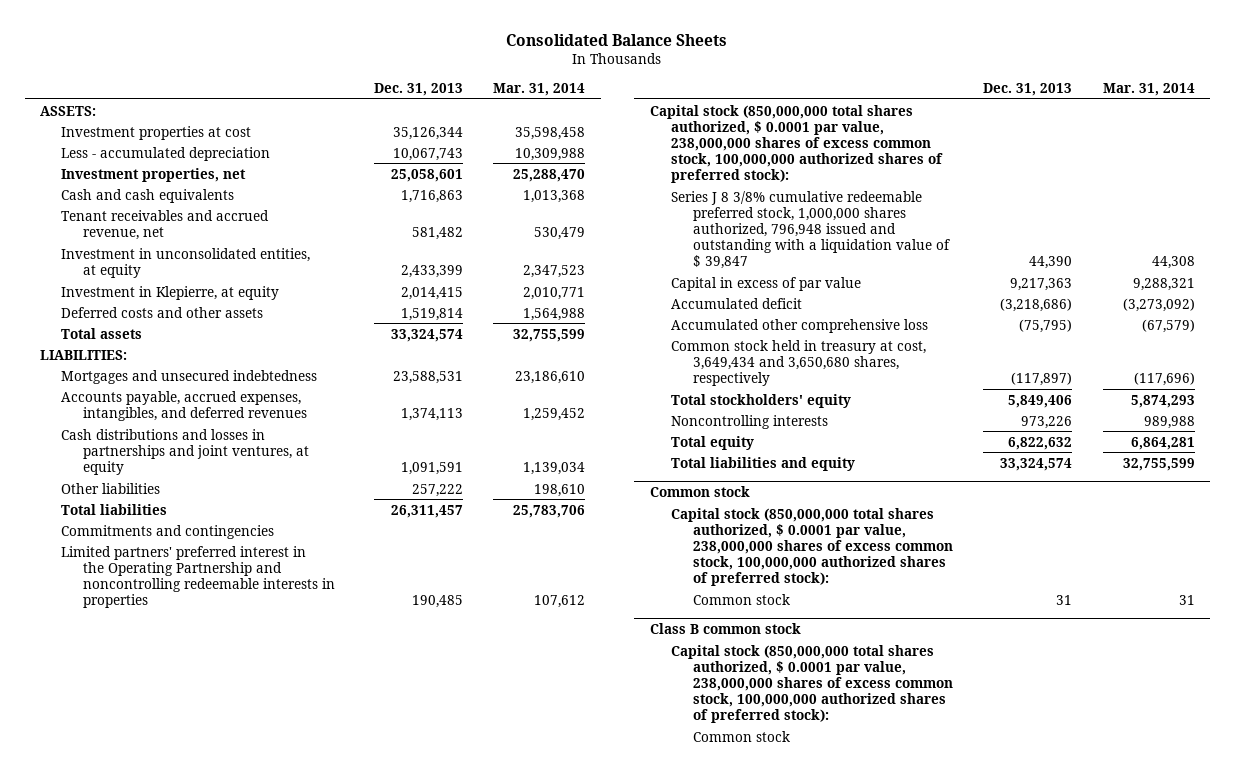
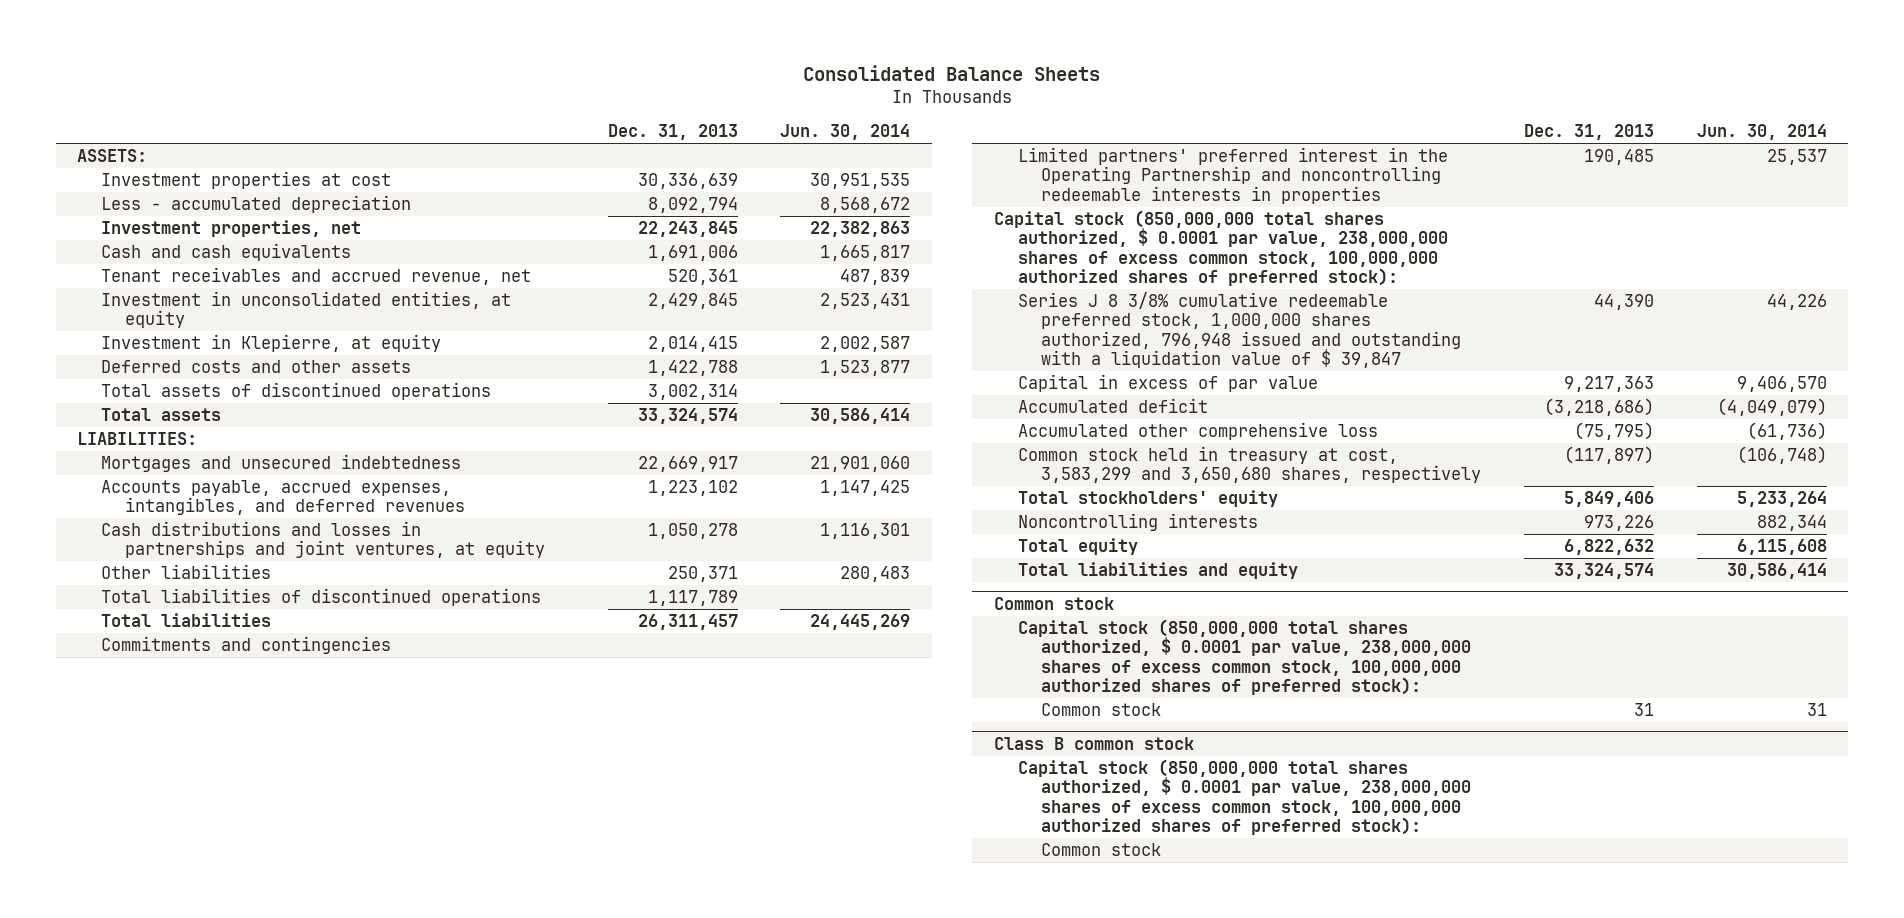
[493,82,586,96] Mar. 31, 2014 -> none
none -> [780,124,911,141] Jun. 30, 2014
[392,126,463,140] 35,126,344 -> [637,173,738,190] 30,336,639
[392,147,463,161] 10,067,743 -> [647,197,738,214] 8,092,794
[390,168,463,182] 25,058,601 -> [637,221,738,238] 22,243,845
[400,189,463,203] 1,716,863 -> [647,245,738,262] 1,691,006
[411,226,463,240] 581,482 -> [667,269,738,286] 520,361
[400,264,463,278] 2,433,399 -> [647,293,738,310] 2,429,845
[400,307,463,321] 1,519,814 -> [647,360,738,377] 1,422,788
none -> [100,382,491,401] Total assets of discontinued operations
[392,370,463,384] 23,588,531 -> [637,456,738,473] 22,669,917
[400,407,463,421] 1,374,113 -> [647,480,738,497] 1,223,102
[400,461,463,475] 1,091,591 -> [647,523,738,540] 1,050,278
[411,483,463,497] 257,222 -> [667,566,738,583] 250,371
none -> [100,588,541,607] Total liabilities of discontinued operations
[671,339,927,386] Common stock held in treasury at cost, 3,649,434 and 3,650,680 shares, respectively -> [1017,446,1482,484] Common stock held in treasury at cost, 3,583,299 and 3,650,680 shares, respectively

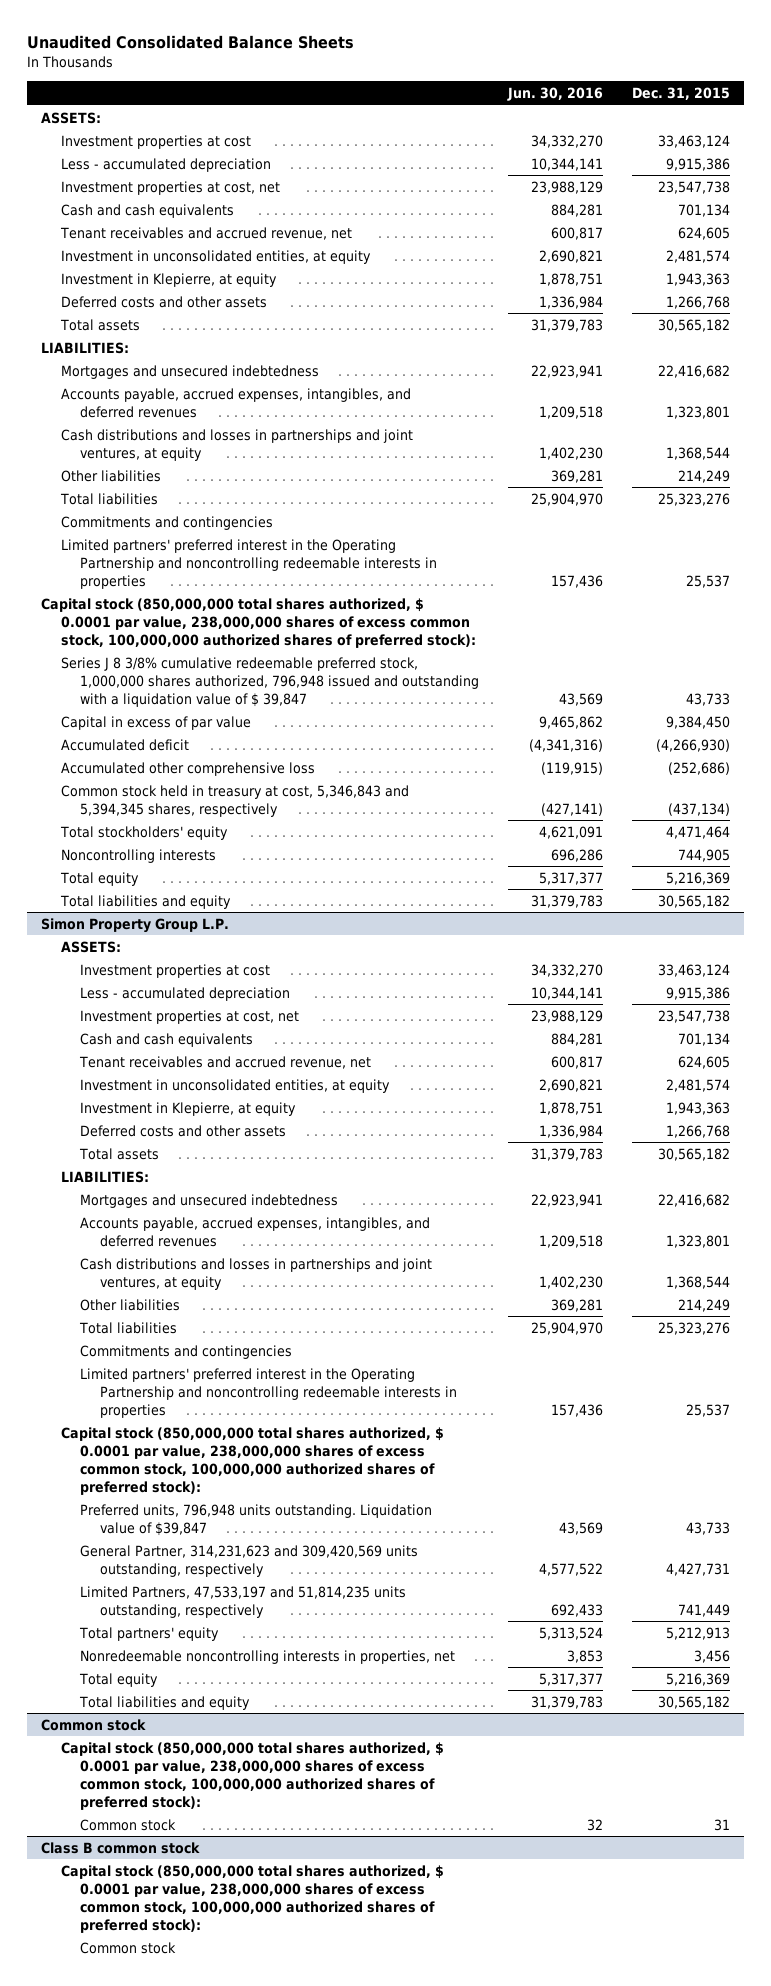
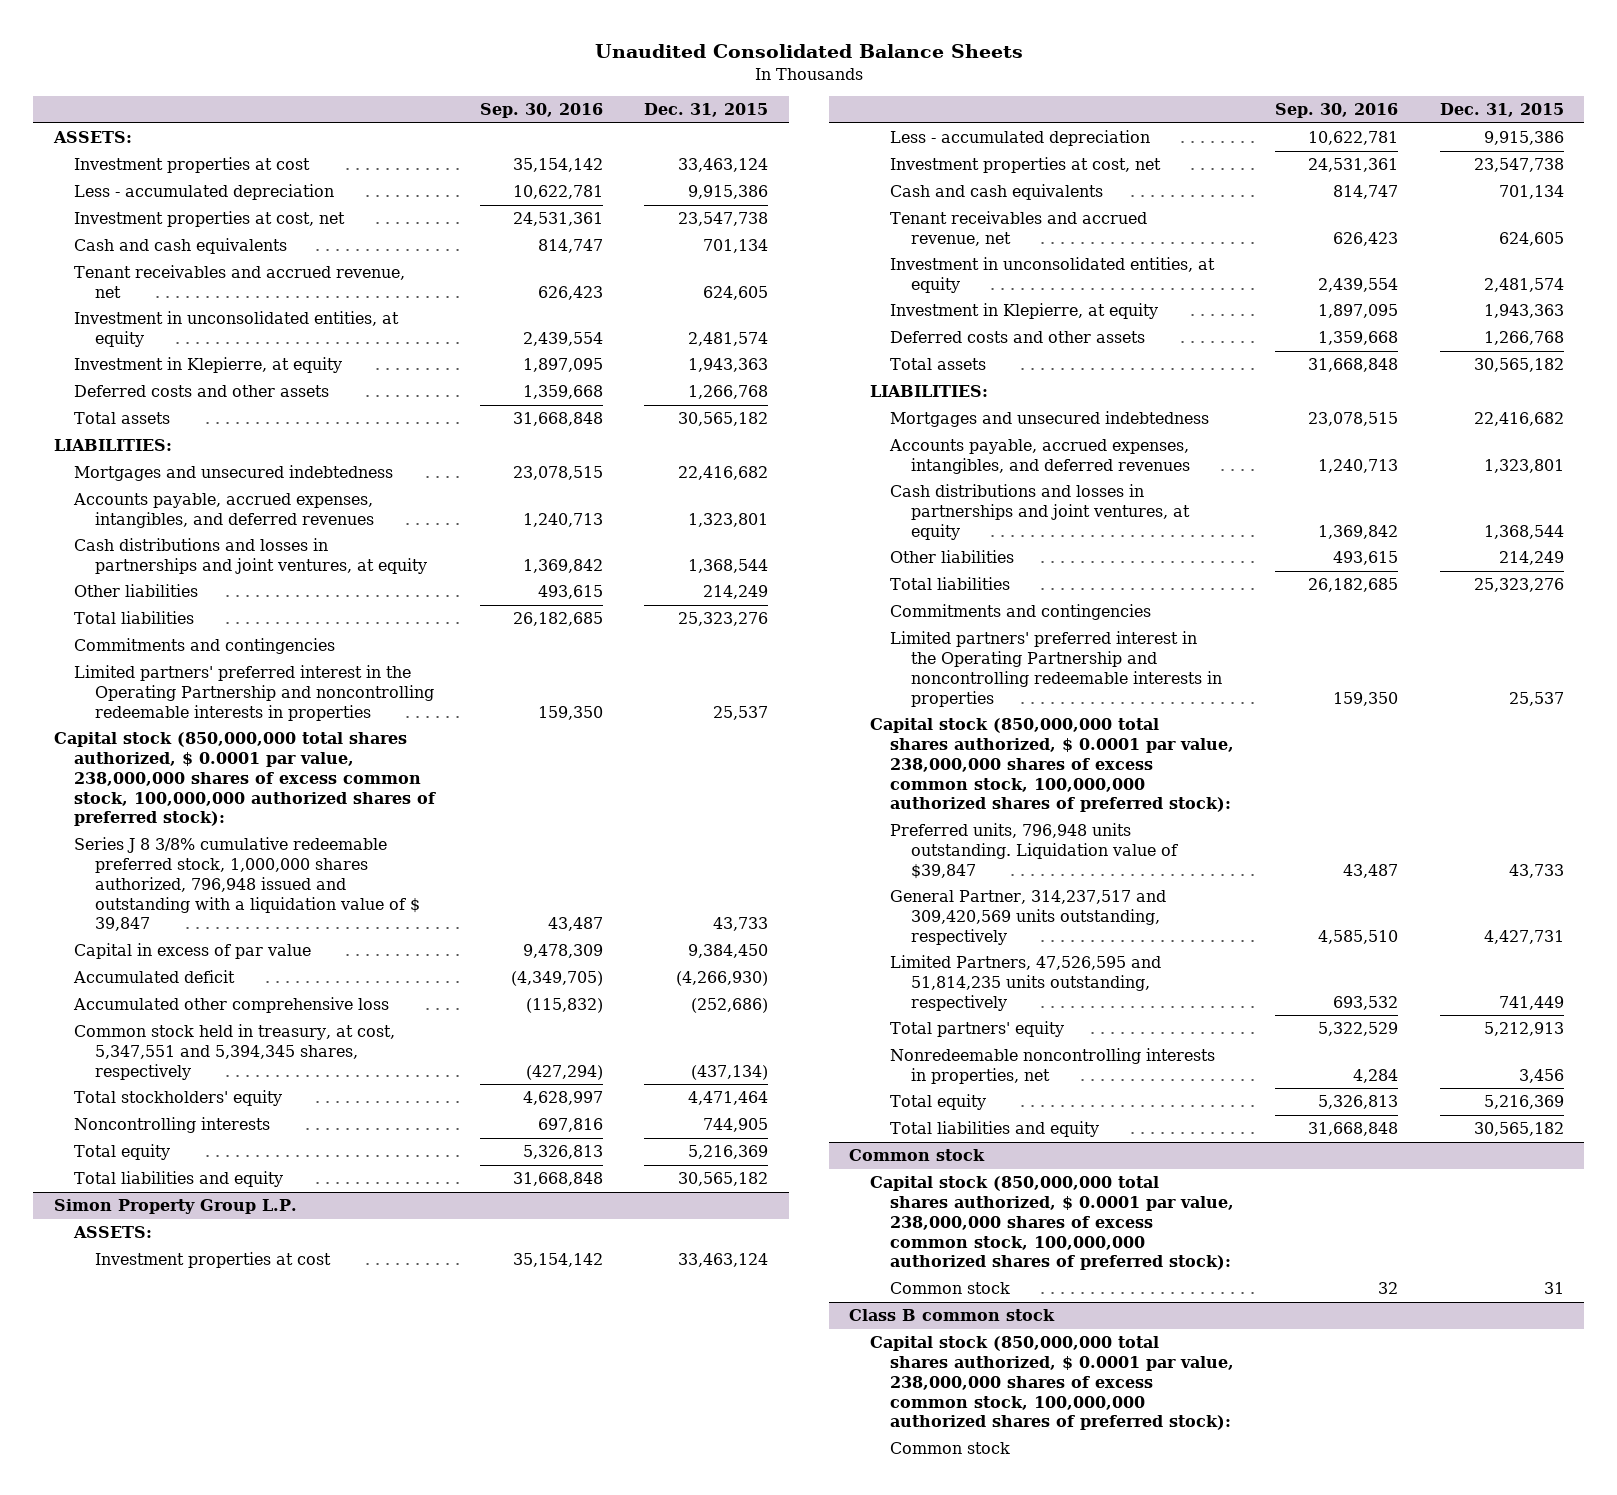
[507,87,604,102] Jun. 30, 2016 -> none
none -> [480,103,604,119] Sep. 30, 2016
[60,784,409,817] Common stock held in treasury at cost, 5,346,843 and 5,394,345 shares, respectively -> [74,1024,396,1080] Common stock held in treasury, at cost, 5,347,551 and 5,394,345 shares, respectively
[80,1544,419,1577] General Partner, 314,231,623 and 309,420,569 units outstanding, respectively -> [890,890,1167,945] General Partner, 314,237,517 and 309,420,569 units outstanding, respectively
[80,1585,407,1618] Limited Partners, 47,533,197 and 51,814,235 units outstanding, respectively -> [890,955,1162,1011] Limited Partners, 47,526,595 and 51,814,235 units outstanding, respectively

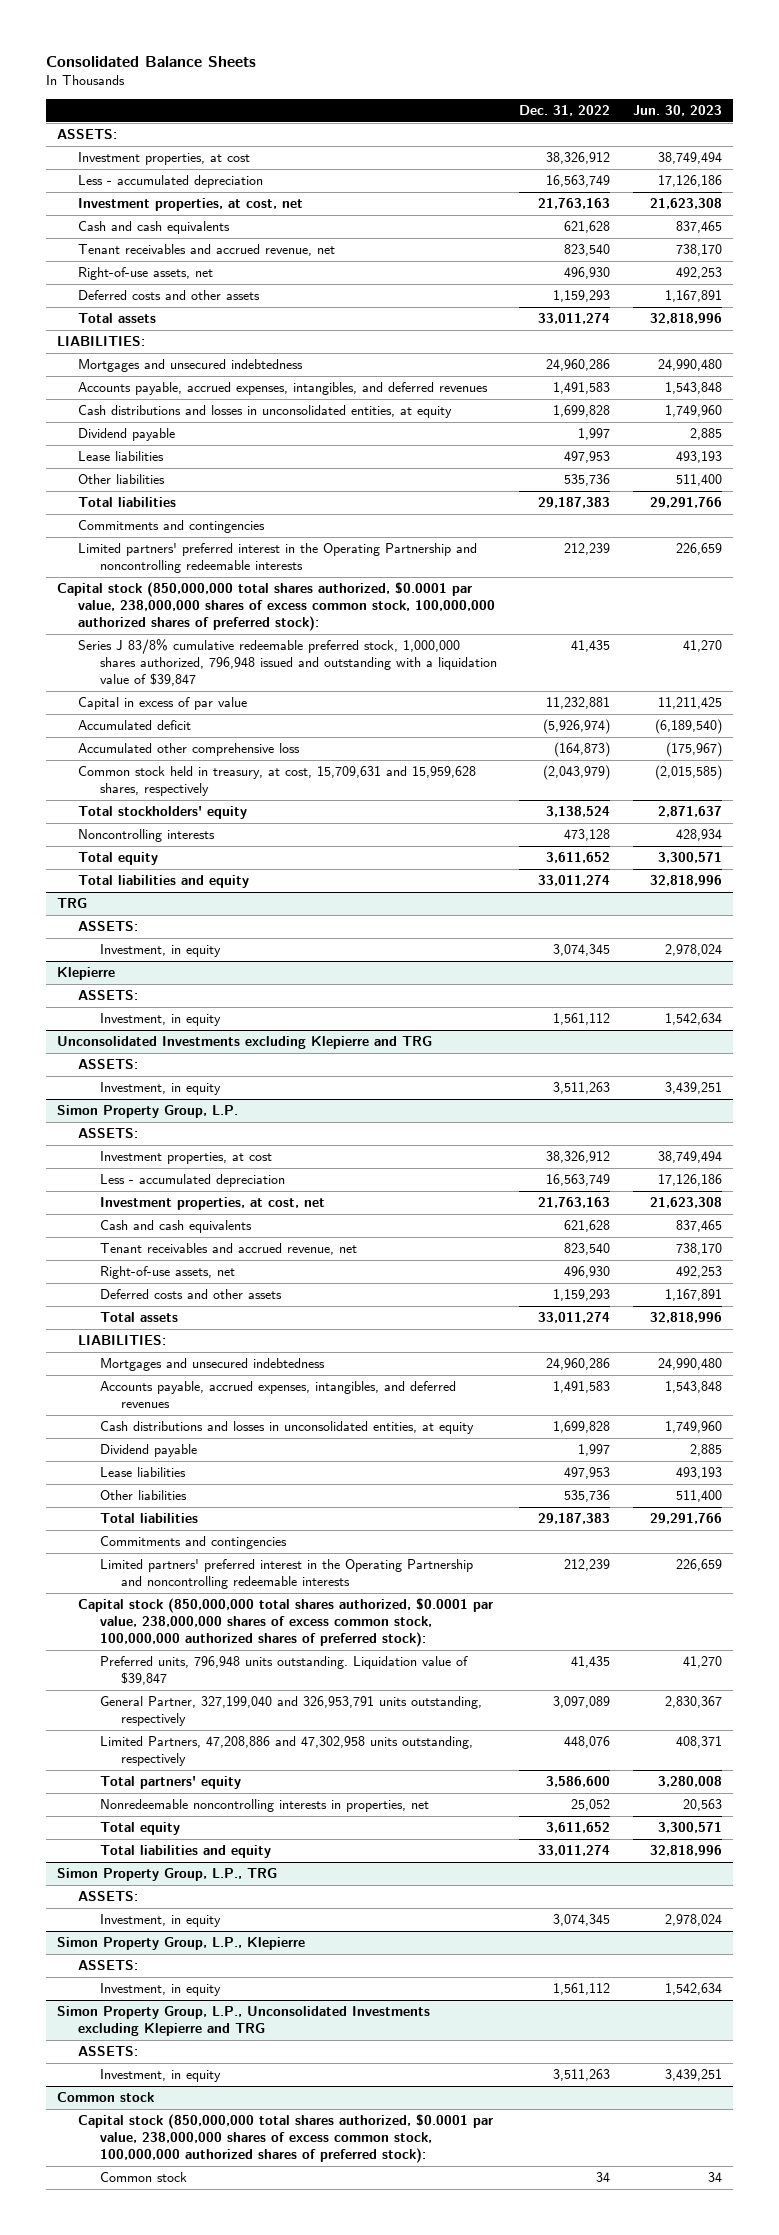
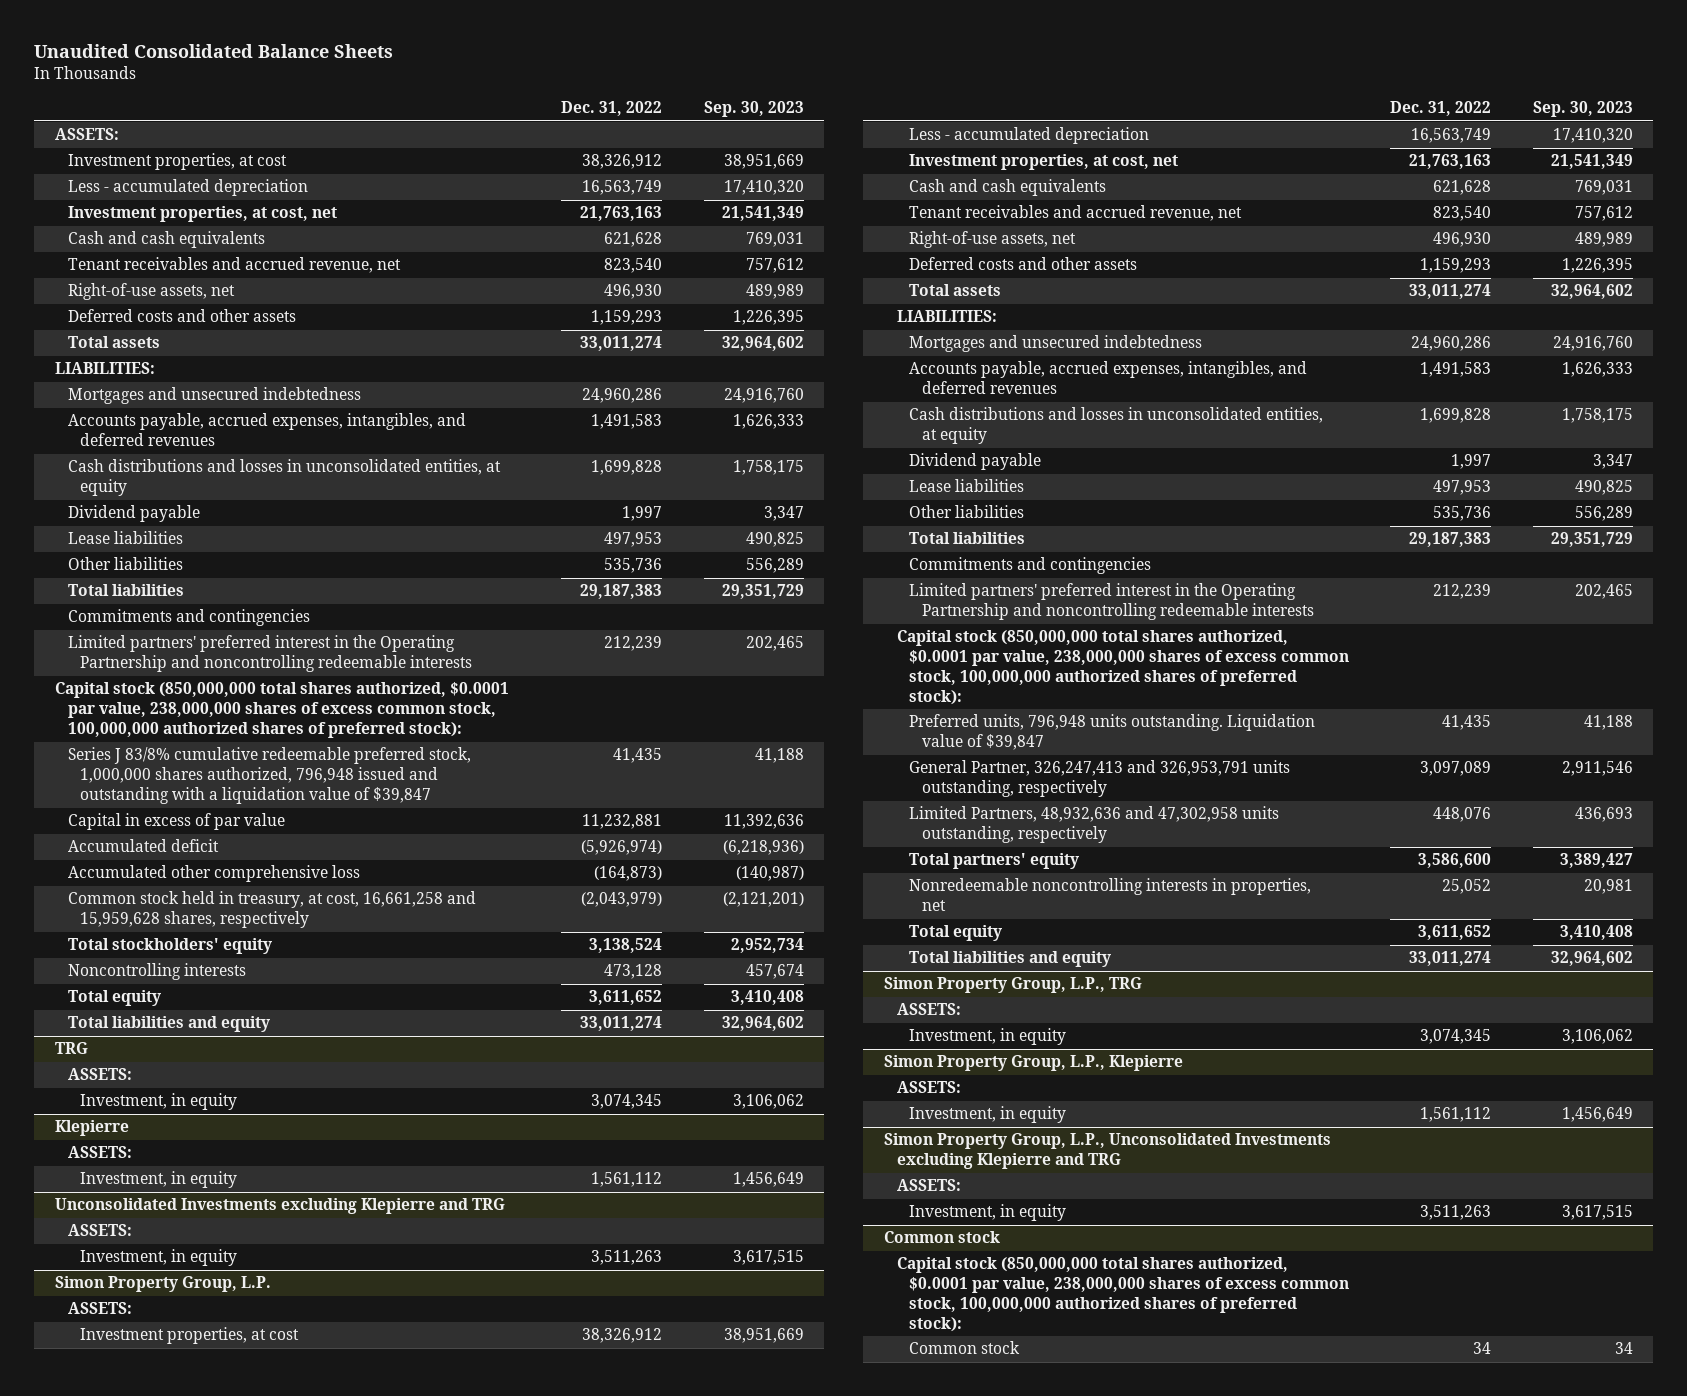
[45,55,256,67] Consolidated Balance Sheets -> [34,44,394,59] Unaudited Consolidated Balance Sheets
[633,104,723,116] Jun. 30, 2023 -> none
none -> [703,101,804,118] Sep. 30, 2023
[78,766,477,797] Common stock held in treasury, at cost, 15,709,631 and 15,959,628 shares, respectively -> [67,891,476,929] Common stock held in treasury, at cost, 16,661,258 and 15,959,628 shares, respectively
[99,1696,482,1727] General Partner, 327,199,040 and 326,953,791 units outstanding, respectively -> [909,760,1291,798] General Partner, 326,247,413 and 326,953,791 units outstanding, respectively
[99,1736,473,1767] Limited Partners, 47,208,886 and 47,302,958 units outstanding, respectively -> [909,806,1280,844] Limited Partners, 48,932,636 and 47,302,958 units outstanding, respectively

